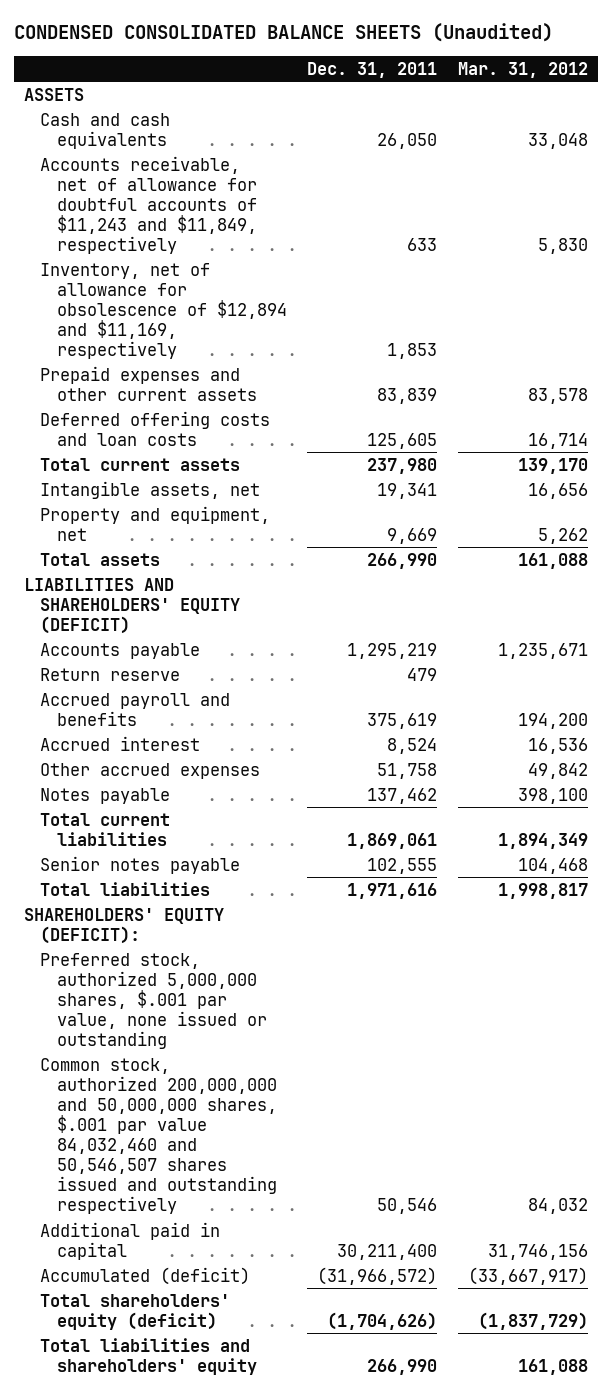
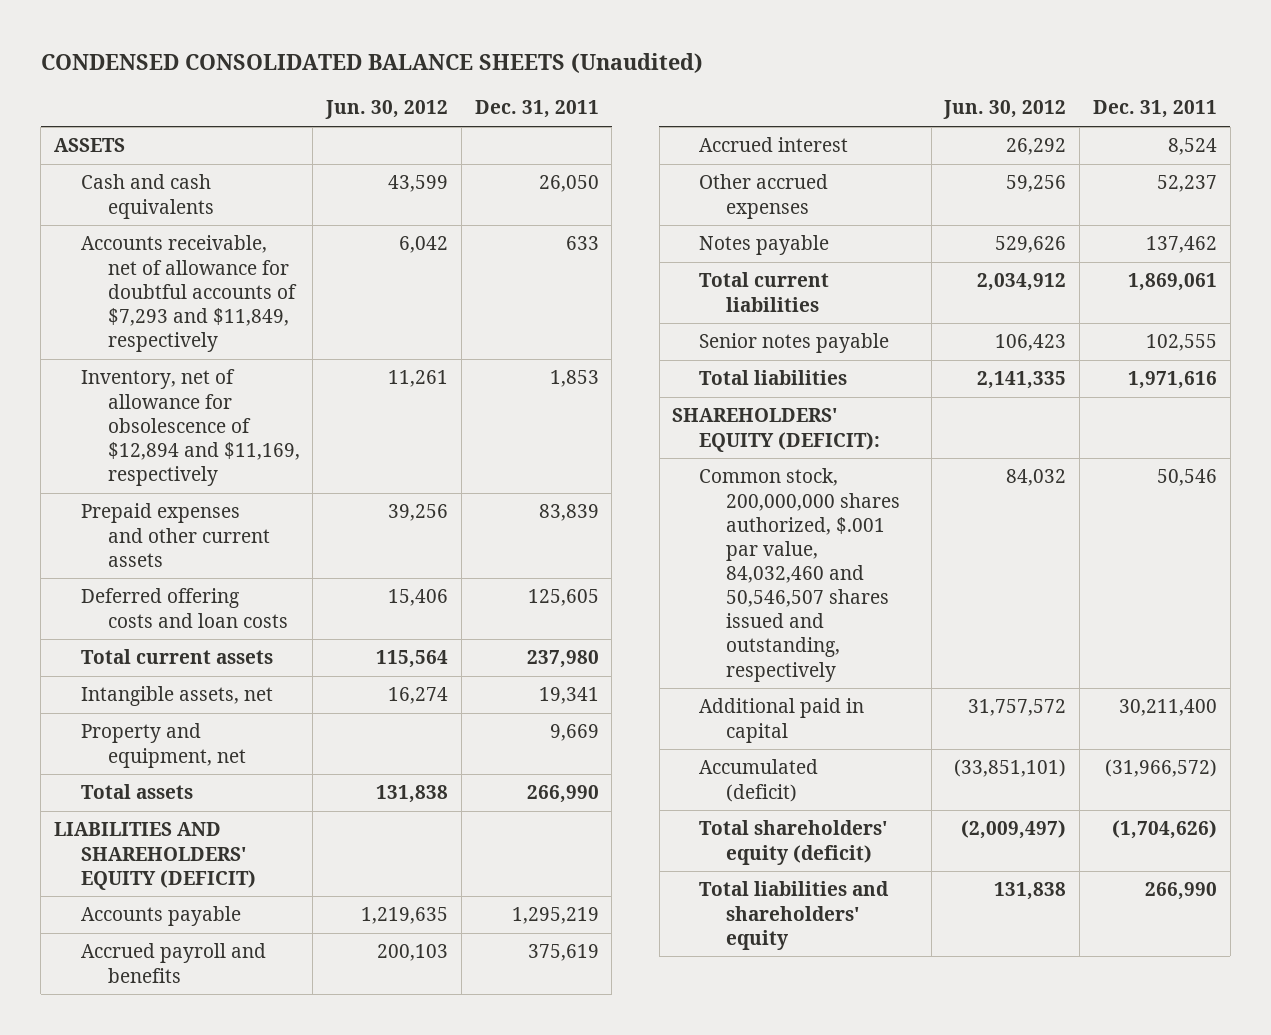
[457,61,588,78] Mar. 31, 2012 -> none
none -> [325,100,449,120] Jun. 30, 2012
[40,155,257,254] Accounts receivable, net of allowance for doubtful accounts of $11,243 and $11,849, respectively -> [80,235,297,352] Accounts receivable, net of allowance for doubtful accounts of $7,293 and $11,849, respectively
[40,667,181,681] Return reserve -> none
[377,762,438,779] 51,758 -> [1156,175,1217,193] 52,237
[40,952,267,1049] Preferred stock, authorized 5,000,000 shares, $.001 par value, none issued or outstanding -> none
[40,1057,277,1214] Common stock, authorized 200,000,000 and 50,000,000 shares, $.001 par value 84,032,460 and 50,546,507 shares issued and outstanding respectively -> [699,468,900,682] Common stock, 200,000,000 shares authorized, $.001 par value, 84,032,460 and 50,546,507 shares issued and outstanding, respectively

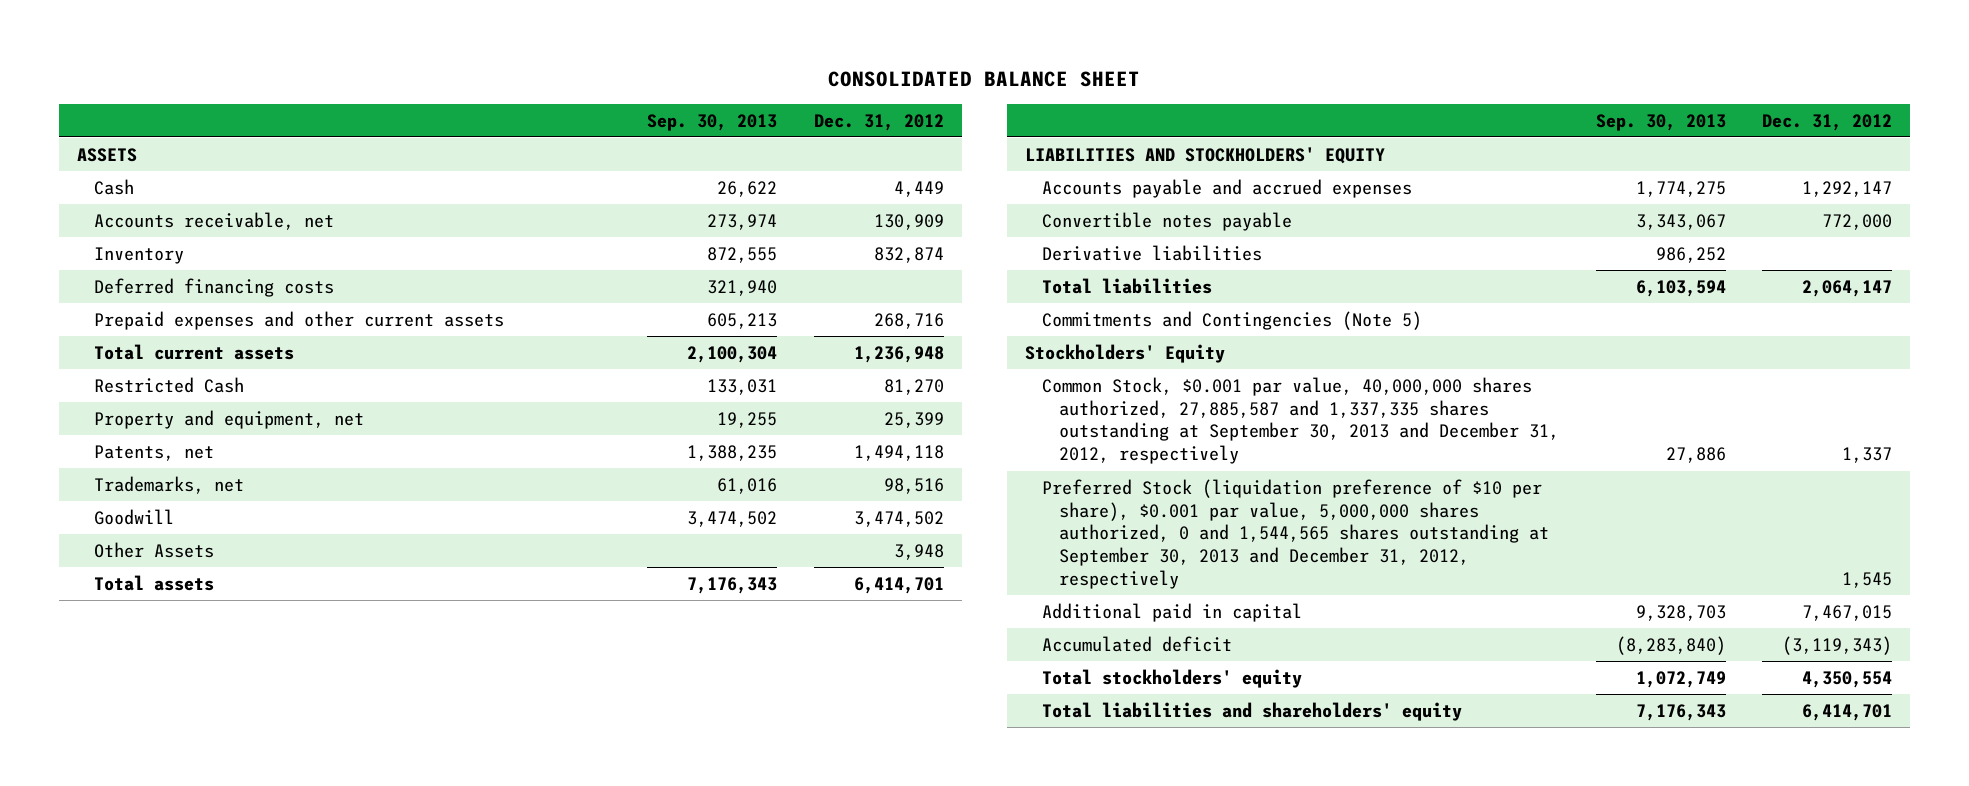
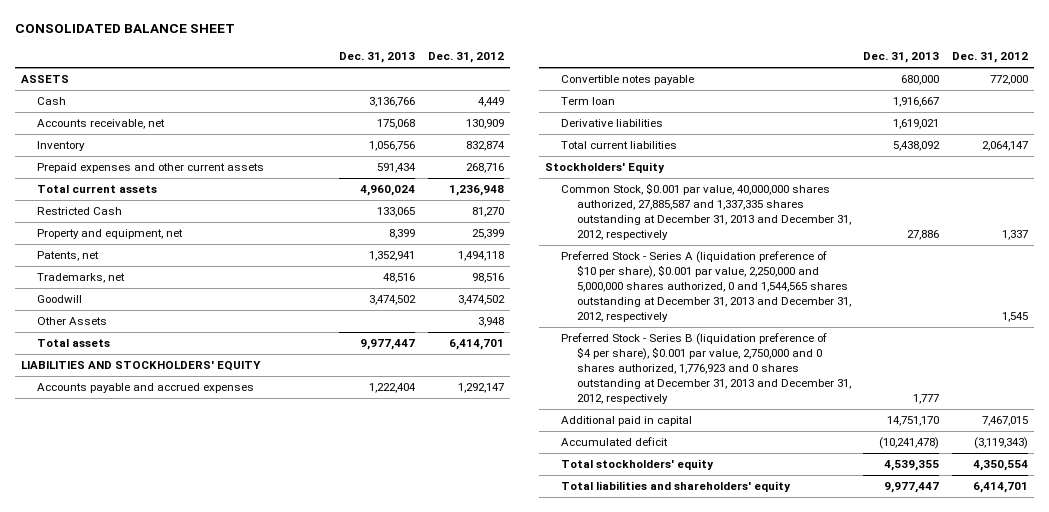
[647,113,778,131] Sep. 30, 2013 -> none
none -> [339,51,416,63] Dec. 31, 2013
[93,277,334,297] Deferred financing costs -> none
none -> [560,97,615,106] Term loan
[1041,310,1422,330] Commitments and Contingencies (Note 5) -> none
[1041,277,1212,294] Total liabilities -> [560,141,677,150] Total current liabilities
[1041,376,1559,465] Common Stock, $0.001 par value, 40,000,000 shares authorized, 27,885,587 and 1,337,335 shares outstanding at September 30, 2013 and December 31, 2012, respectively -> [560,183,851,240] Common Stock, $0.001 par value, 40,000,000 shares authorized, 27,885,587 and 1,337,335 shares outstanding at December 31, 2013 and December 31, 2012, respectively
[1041,478,1549,590] Preferred Stock (liquidation preference of $10 per share), $0.001 par value, 5,000,000 shares authorized, 0 and 1,544,565 shares outstanding at September 30, 2013 and December 31, 2012, respectively -> [560,251,851,322] Preferred Stock - Series A (liquidation preference of $10 per share), $0.001 par value, 2,250,000 and 5,000,000 shares authorized, 0 and 1,544,565 shares outstanding at December 31, 2013 and December 31, 2012, respectively
none -> [560,333,851,404] Preferred Stock - Series B (liquidation preference of $4 per share), $0.001 par value, 2,750,000 and 0 shares authorized, 1,776,923 and 0 shares outstanding at December 31, 2013 and December 31, 2012, respectively

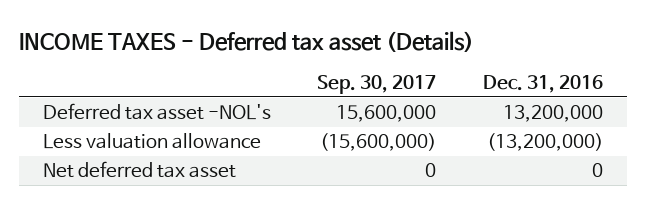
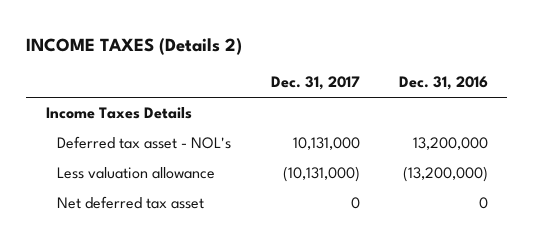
[19,30,475,52] INCOME TAXES - Deferred tax asset (Details) -> [26,37,243,55] INCOME TAXES (Details 2)
[317,74,437,94] Sep. 30, 2017 -> none
none -> [270,76,360,91] Dec. 31, 2017
none -> [45,107,192,120] Income Taxes Details
[42,103,271,121] Deferred tax asset -NOL's -> [57,136,232,150] Deferred tax asset - NOL's

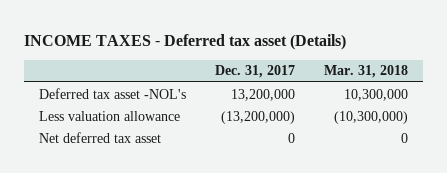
[26,37,243,55] INCOME TAXES (Details 2) -> [24,33,347,50] INCOME TAXES - Deferred tax asset (Details)
[398,76,488,91] Dec. 31, 2016 -> none
none -> [324,65,409,79] Mar. 31, 2018
[45,107,192,120] Income Taxes Details -> none
[57,136,232,150] Deferred tax asset - NOL's -> [38,87,186,99] Deferred tax asset -NOL's
[292,137,360,151] 10,131,000 -> [231,88,296,101] 13,200,000
[282,166,360,183] (10,131,000) -> [221,110,296,124] (13,200,000)

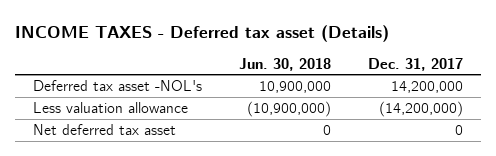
[324,65,409,79] Mar. 31, 2018 -> none
none -> [238,57,331,71] Jun. 30, 2018
[231,88,296,101] 13,200,000 -> [390,80,463,93] 14,200,000
[221,110,296,124] (13,200,000) -> [378,100,463,117] (14,200,000)

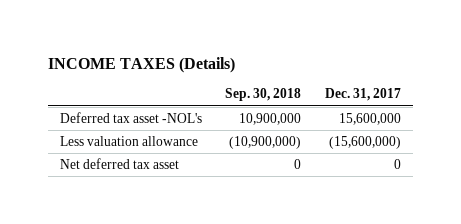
[14,24,389,42] INCOME TAXES - Deferred tax asset (Details) -> [47,56,235,73] INCOME TAXES (Details)
[238,57,331,71] Jun. 30, 2018 -> none
none -> [225,88,302,102] Sep. 30, 2018
[390,80,463,93] 14,200,000 -> [339,112,402,125] 15,600,000
[378,100,463,117] (14,200,000) -> [329,135,402,149] (15,600,000)

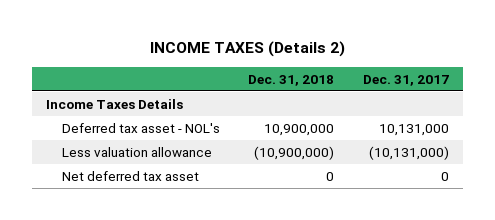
[47,56,235,73] INCOME TAXES (Details) -> [149,41,345,58] INCOME TAXES (Details 2)
[225,88,302,102] Sep. 30, 2018 -> none
none -> [248,74,335,86] Dec. 31, 2018
none -> [46,98,184,109] Income Taxes Details
[59,111,202,123] Deferred tax asset -NOL's -> [61,122,220,133] Deferred tax asset - NOL's
[339,112,402,125] 15,600,000 -> [378,123,449,136] 10,131,000
[329,135,402,149] (15,600,000) -> [368,145,449,160] (10,131,000)

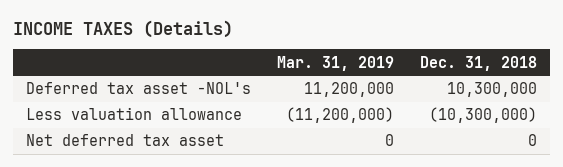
[149,41,345,58] INCOME TAXES (Details 2) -> [12,20,233,39] INCOME TAXES (Details)
[362,74,449,86] Dec. 31, 2017 -> none
none -> [276,55,394,71] Mar. 31, 2019
[46,98,184,109] Income Taxes Details -> none
[61,122,220,133] Deferred tax asset - NOL's -> [25,82,251,95] Deferred tax asset -NOL's
[264,123,335,136] 10,900,000 -> [446,82,537,98] 10,300,000
[254,145,335,160] (10,900,000) -> [428,107,537,124] (10,300,000)

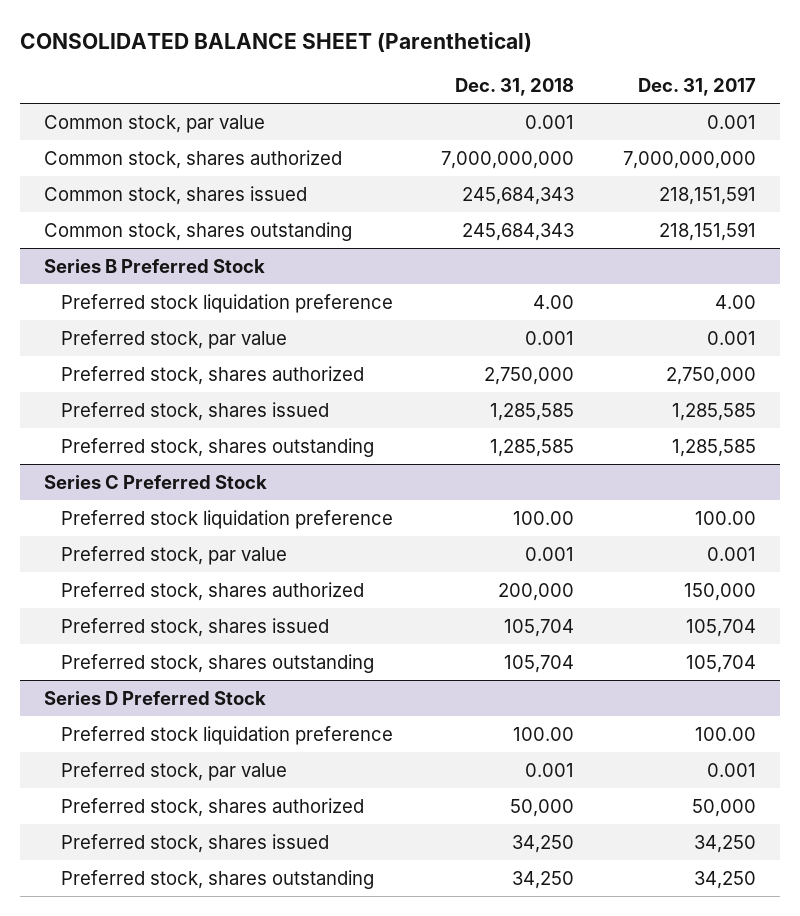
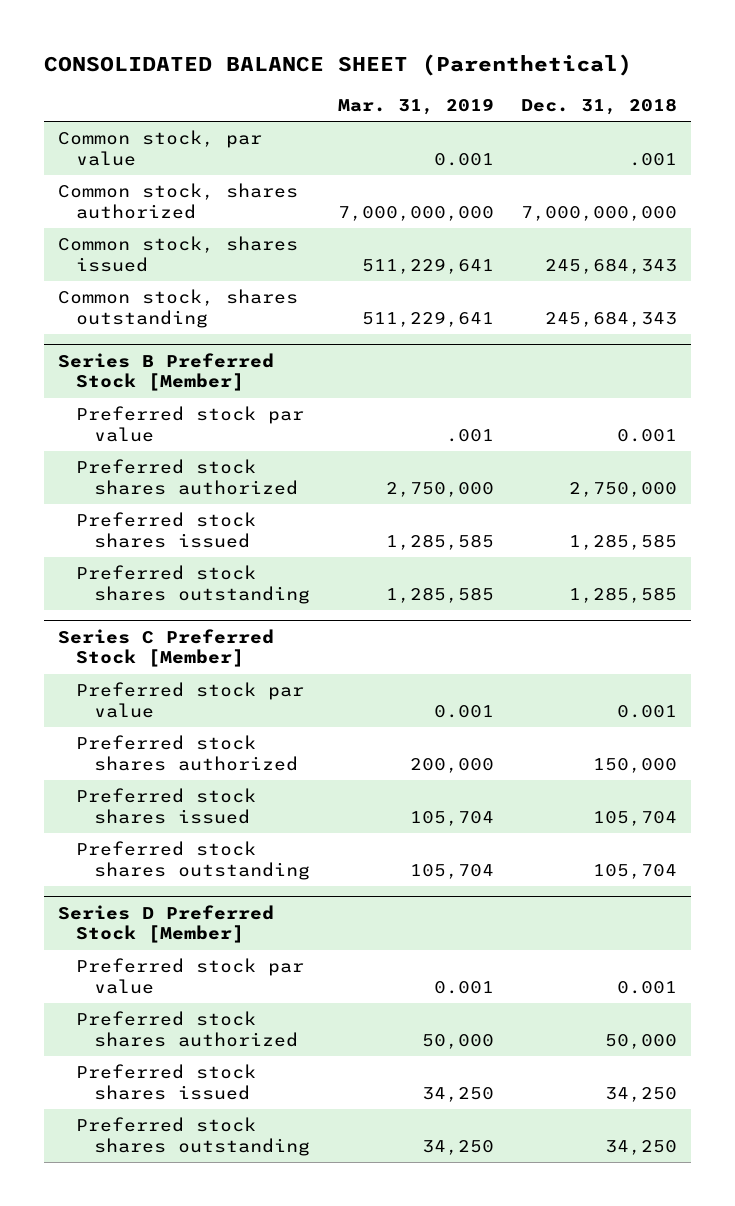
[638,77,757,96] Dec. 31, 2017 -> none
none -> [337,97,494,115] Mar. 31, 2019
[525,114,575,129] 0.001 -> [629,153,678,167] .001
[60,293,393,313] Preferred stock liquidation preference -> none
[60,509,393,529] Preferred stock liquidation preference -> none
[60,725,393,745] Preferred stock liquidation preference -> none
[44,258,266,273] Series B Preferred Stock -> [58,352,275,392] Series B Preferred Stock [Member]
[60,329,287,349] Preferred stock, par value -> [76,406,305,443] Preferred stock par value
[60,365,364,385] Preferred stock, shares authorized -> [76,459,299,496] Preferred stock shares authorized
[60,401,329,421] Preferred stock, shares issued -> [76,512,257,549] Preferred stock shares issued
[60,437,374,457] Preferred stock, shares outstanding -> [76,565,311,605] Preferred stock shares outstanding
[44,474,268,489] Series C Preferred Stock -> [58,628,275,668] Series C Preferred Stock [Member]
[60,545,287,565] Preferred stock, par value -> [76,682,305,719] Preferred stock par value
[60,581,364,601] Preferred stock, shares authorized -> [76,735,299,772] Preferred stock shares authorized
[498,582,575,601] 200,000 -> [593,758,678,774] 150,000
[60,617,329,637] Preferred stock, shares issued -> [76,788,257,825] Preferred stock shares issued
[60,653,374,673] Preferred stock, shares outstanding -> [76,841,311,881] Preferred stock shares outstanding
[44,690,267,705] Series D Preferred Stock -> [58,904,275,944] Series D Preferred Stock [Member]
[60,761,287,781] Preferred stock, par value -> [76,958,305,995] Preferred stock par value
[60,797,364,817] Preferred stock, shares authorized -> [76,1011,299,1048] Preferred stock shares authorized
[60,833,329,853] Preferred stock, shares issued -> [76,1064,257,1101] Preferred stock shares issued
[60,869,374,889] Preferred stock, shares outstanding -> [76,1117,311,1157] Preferred stock shares outstanding

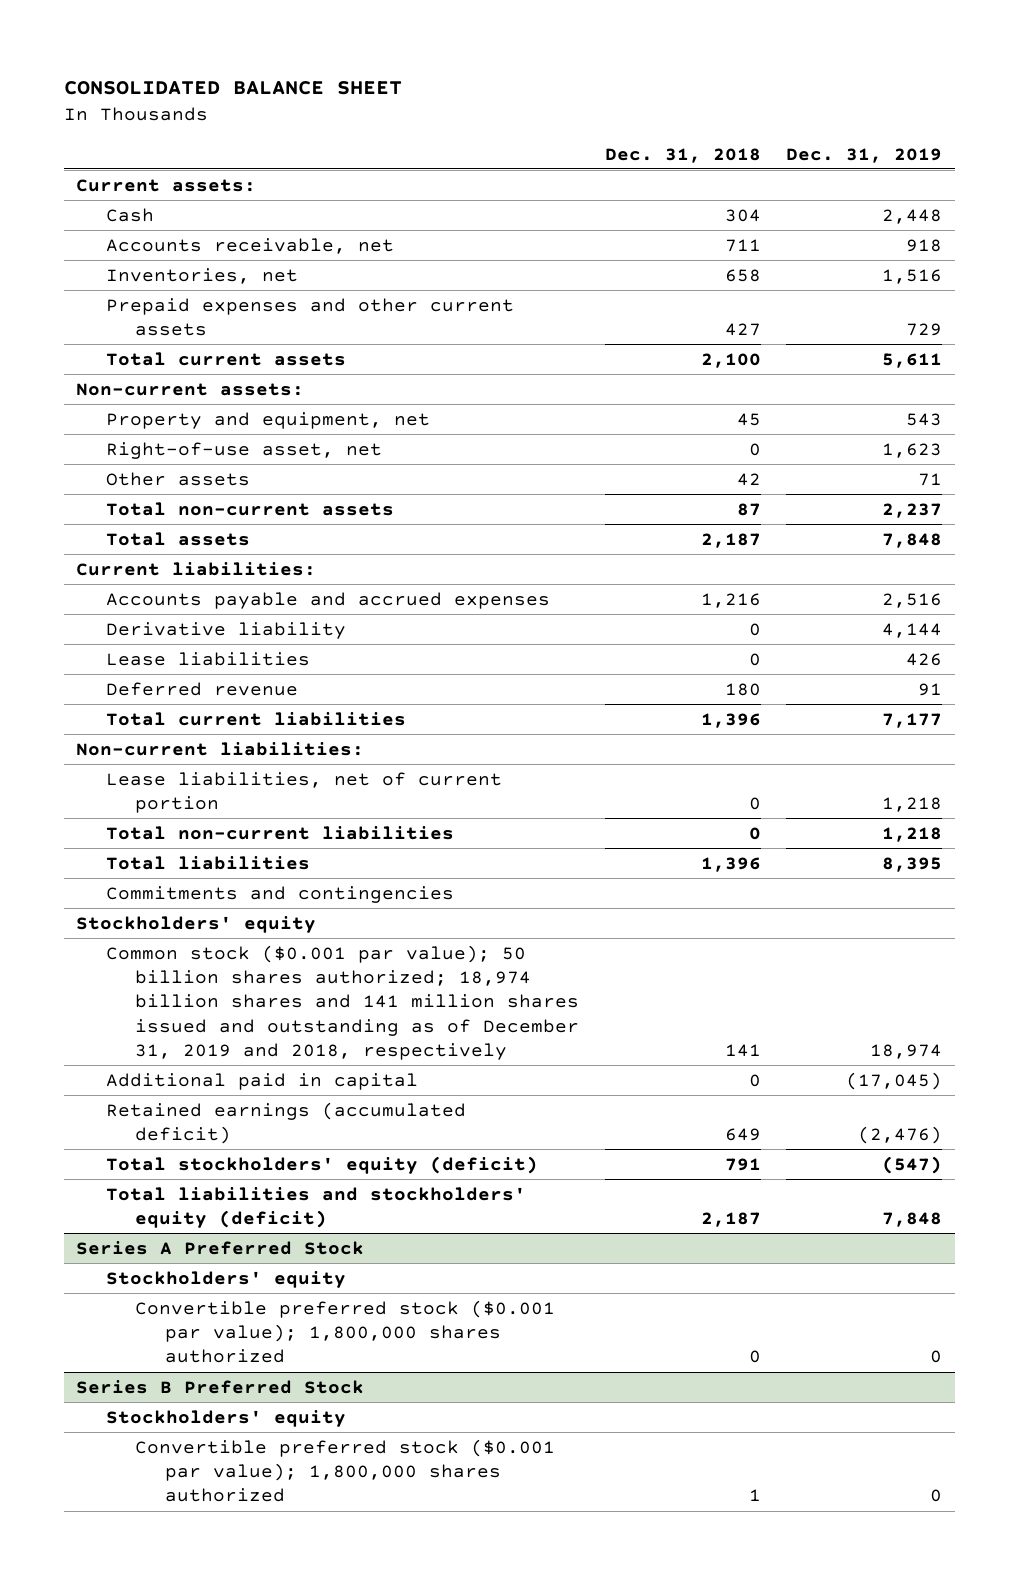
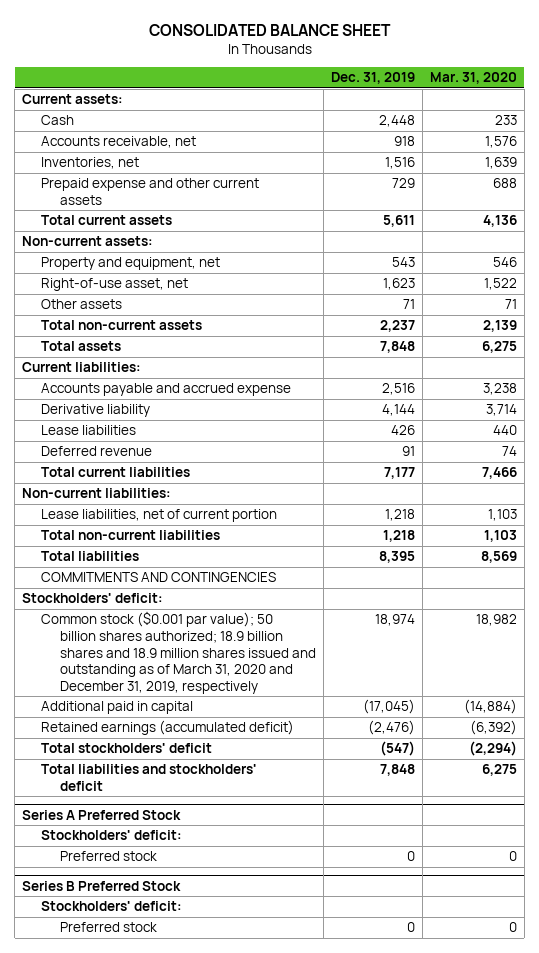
[604,147,761,163] Dec. 31, 2018 -> none
none -> [429,72,517,85] Mar. 31, 2020
[105,297,514,337] Prepaid expenses and other current assets -> [41,178,260,205] Prepaid expense and other current assets
[105,591,550,609] Accounts payable and accrued expenses -> [41,383,292,397] Accounts payable and accrued expense
[105,885,454,903] Commitments and contingencies -> [41,572,277,583] COMMITMENTS AND CONTINGENCIES
[76,915,317,933] Stockholders' equity -> [22,593,164,604] Stockholders' deficit:
[105,944,580,1061] Common stock ($0.001 par value); 50 billion shares authorized; 18,974 billion shares and 141 million shares issued and outstanding as of December 31, 2019 and 2018, respectively -> [41,611,316,694] Common stock ($0.001 par value); 50 billion shares authorized; 18.9 billion shares and 18.9 million shares issued and outstanding as of March 31, 2020 and December 31, 2019, respectively
[105,1155,538,1174] Total stockholders' equity (deficit) -> [41,743,213,754] Total stockholders' deficit
[105,1186,526,1229] Total liabilities and stockholders' equity (deficit) -> [41,764,258,791] Total liabilities and stockholders' deficit
[105,1270,346,1288] Stockholders' equity -> [41,830,183,841] Stockholders' deficit:
[135,1299,556,1364] Convertible preferred stock ($0.001 par value); 1,800,000 shares authorized -> [59,851,157,862] Preferred stock
[105,1409,346,1427] Stockholders' equity -> [41,901,183,912] Stockholders' deficit:
[135,1438,556,1503] Convertible preferred stock ($0.001 par value); 1,800,000 shares authorized -> [59,922,157,933] Preferred stock

